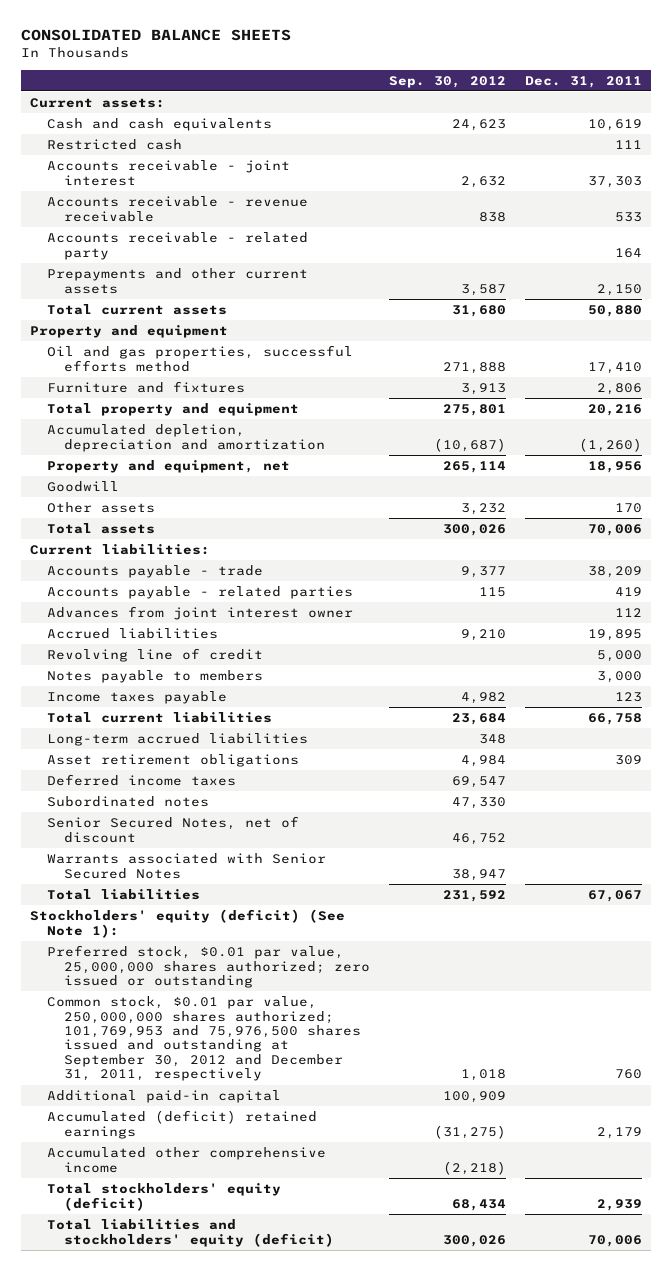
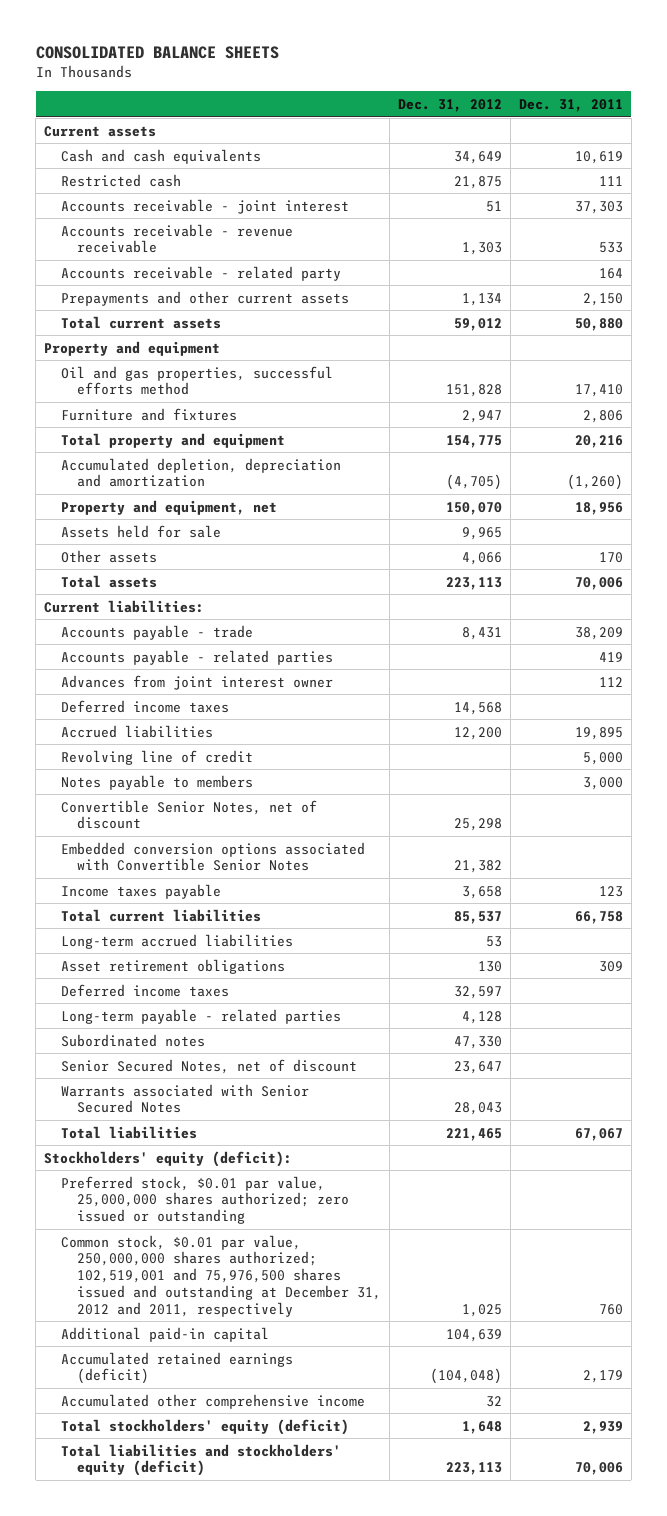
[388,75,506,88] Sep. 30, 2012 -> none
none -> [397,99,502,113] Dec. 31, 2012
[30,98,166,109] Current assets: -> [44,125,157,137] Current assets
[47,481,120,493] Goodwill -> none
none -> [60,524,221,538] Assets held for sale
none -> [60,699,229,713] Deferred income taxes
none -> [60,799,317,830] Convertible Senior Notes, net of discount
none -> [60,841,365,872] Embedded conversion options associated with Convertible Senior Notes
none -> [60,1008,341,1024] Long-term payable - related parties
[30,909,346,938] Stockholders' equity (deficit) (See Note 1): -> [44,1150,293,1167] Stockholders' equity (deficit):
[47,996,362,1082] Common stock, $0.01 par value, 250,000,000 shares authorized; 101,769,953 and 75,976,500 shares issued and outstanding at September 30, 2012 and December 31, 2011, respectively -> [60,1234,381,1317] Common stock, $0.01 par value, 250,000,000 shares authorized; 102,519,001 and 75,976,500 shares issued and outstanding at December 31, 2012 and 2011, respectively
[47,1110,318,1139] Accumulated (deficit) retained earnings -> [60,1351,293,1385] Accumulated retained earnings (deficit)

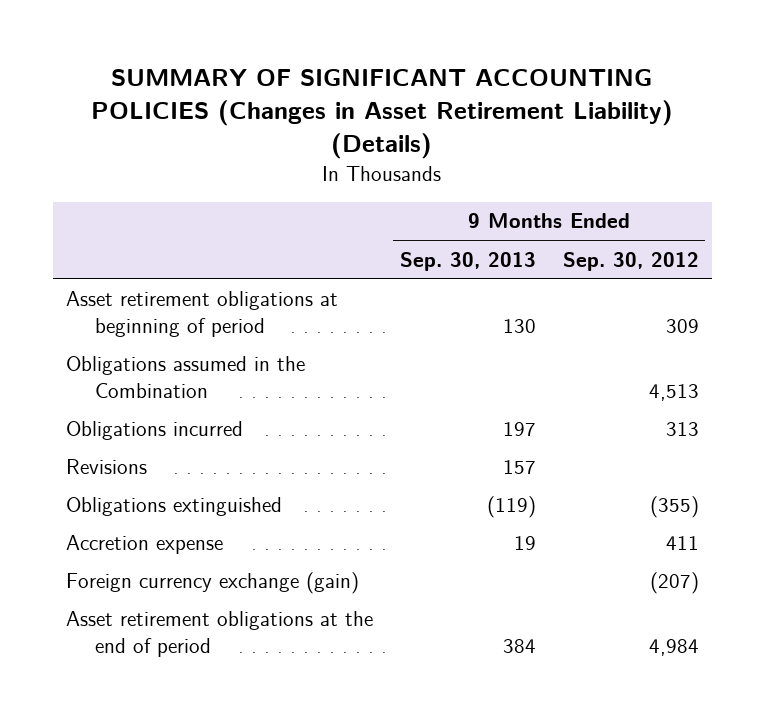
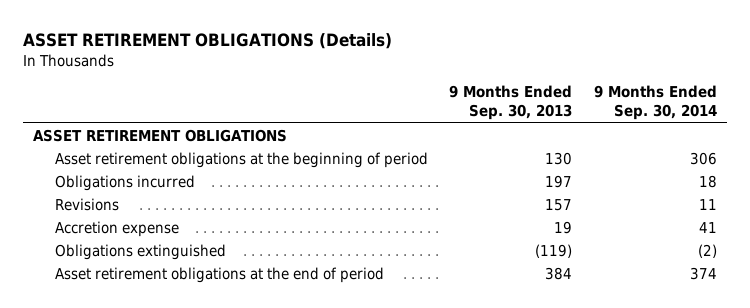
[91,68,674,159] SUMMARY OF SIGNIFICANT ACCOUNTING POLICIES (Changes in Asset Retirement Liability) (Details) -> [22,32,392,49] ASSET RETIREMENT OBLIGATIONS (Details)
[562,251,699,271] Sep. 30, 2012 -> none
none -> [593,85,717,121] 9 Months Ended Sep. 30, 2014
[66,355,306,398] Obligations assumed in the Combination -> none
none -> [33,128,288,142] ASSET RETIREMENT OBLIGATIONS
[66,290,339,337] Asset retirement obligations at beginning of period -> [55,151,429,168] Asset retirement obligations at the beginning of period
[66,571,360,594] Foreign currency exchange (gain) -> none
[66,496,283,516] Obligations extinguished -> [55,243,227,260] Obligations extinguished

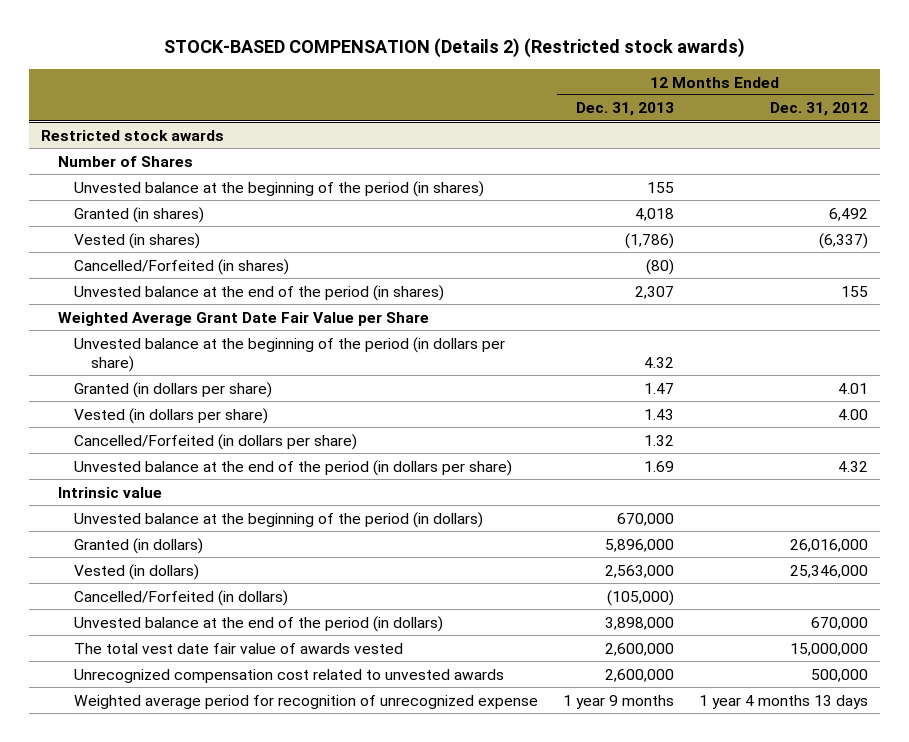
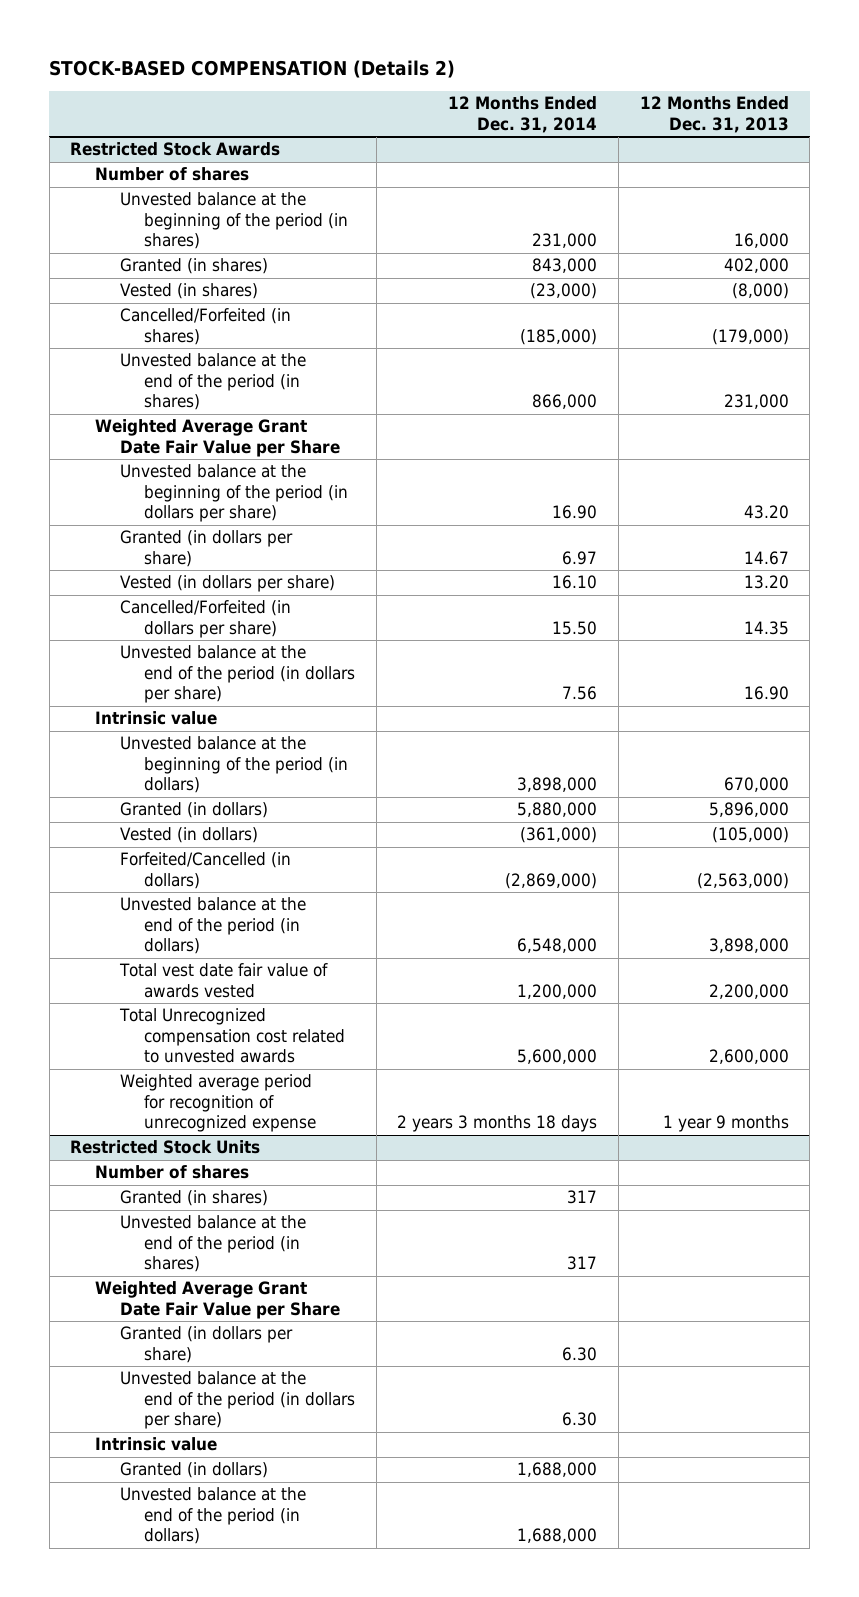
[163,38,745,59] STOCK-BASED COMPENSATION (Details 2) (Restricted stock awards) -> [49,59,456,78] STOCK-BASED COMPENSATION (Details 2)
[769,102,868,117] Dec. 31, 2012 -> none
none -> [448,96,598,133] 12 Months Ended Dec. 31, 2014
[41,129,225,141] Restricted stock awards -> [70,142,281,157] Restricted Stock Awards
[57,155,193,167] Number of Shares -> [95,167,250,182] Number of shares
[647,181,675,193] 155 -> [733,233,789,249] 16,000
[635,207,675,221] 4,018 -> [723,258,789,274] 402,000
[625,232,675,249] (1,786) -> [731,283,789,300] (8,000)
[646,258,675,275] (80) -> [711,328,789,345] (179,000)
[635,285,675,299] 2,307 -> [723,394,789,410] 231,000
[644,357,675,369] 4.32 -> [743,505,789,520] 43.20
[644,382,675,394] 1.47 -> [743,550,789,565] 14.67
[644,408,675,420] 1.43 -> [743,575,789,590] 13.20
[644,434,675,446] 1.32 -> [743,620,789,635] 14.35
[644,460,675,472] 1.69 -> [743,686,789,701] 16.90
[605,564,675,578] 2,563,000 -> [711,827,789,844] (105,000)
[74,589,289,606] Cancelled/Forfeited (in dollars) -> [119,852,291,889] Forfeited/Cancelled (in dollars)
[607,589,675,606] (105,000) -> [696,872,789,889] (2,563,000)
[74,642,404,654] The total vest date fair value of awards vested -> [118,963,328,998] Total vest date fair value of awards vested
[605,642,675,656] 2,600,000 -> [708,983,789,999] 2,200,000
[74,668,505,683] Unrecognized compensation cost related to unvested awards -> [118,1008,346,1064] Total Unrecognized compensation cost related to unvested awards
none -> [70,1140,261,1155] Restricted Stock Units
none -> [95,1165,250,1180] Number of shares
none -> [119,1190,268,1207] Granted (in shares)
none -> [119,1215,306,1273] Unvested balance at the end of the period (in shares)
none -> [95,1281,340,1319] Weighted Average Grant Date Fair Value per Share
none -> [119,1326,293,1363] Granted (in dollars per share)
none -> [119,1371,356,1430] Unvested balance at the end of the period (in dollars per share)
none -> [95,1437,218,1452] Intrinsic value
none -> [119,1462,268,1479] Granted (in dollars)
none -> [119,1487,306,1545] Unvested balance at the end of the period (in dollars)

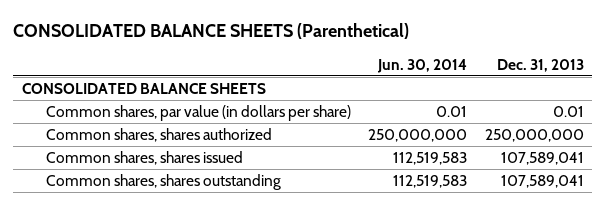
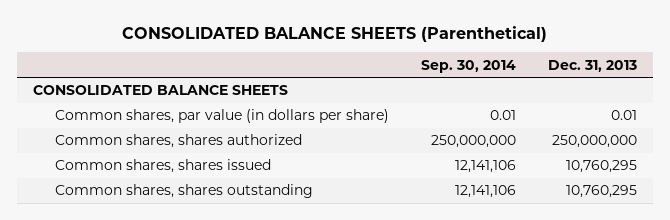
[377,58,468,73] Jun. 30, 2014 -> none
none -> [420,59,516,73] Sep. 30, 2014
[500,151,584,165] 107,589,041 -> [566,160,638,174] 10,760,295
[500,174,584,188] 107,589,041 -> [566,185,638,199] 10,760,295

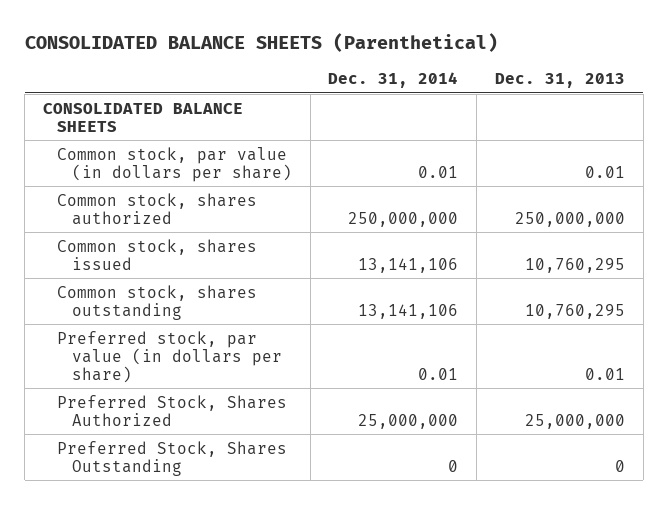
[420,59,516,73] Sep. 30, 2014 -> none
none -> [328,72,459,89] Dec. 31, 2014
[54,109,389,124] Common shares, par value (in dollars per share) -> [57,146,292,182] Common stock, par value (in dollars per share)
[54,134,302,149] Common shares, shares authorized -> [57,192,258,225] Common stock, shares authorized
[54,159,271,174] Common shares, shares issued -> [57,238,258,270] Common stock, shares issued
[54,184,313,199] Common shares, shares outstanding -> [57,284,258,320] Common stock, shares outstanding
none -> [57,330,282,383] Preferred stock, par value (in dollars per share)
none -> [57,394,288,426] Preferred Stock, Shares Authorized
none -> [57,440,288,476] Preferred Stock, Shares Outstanding

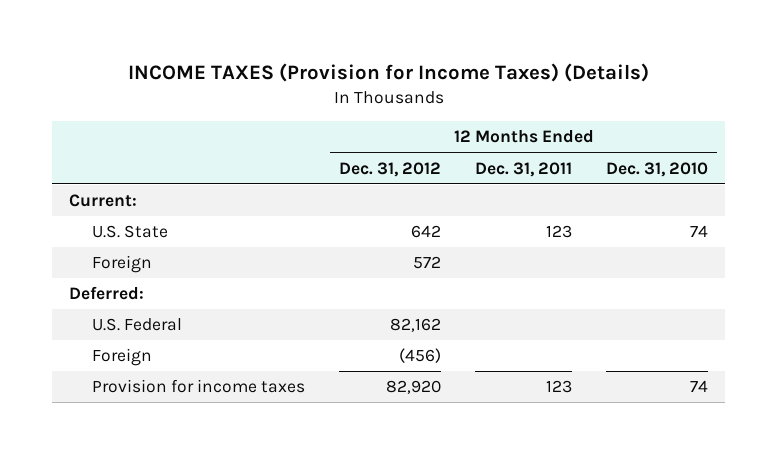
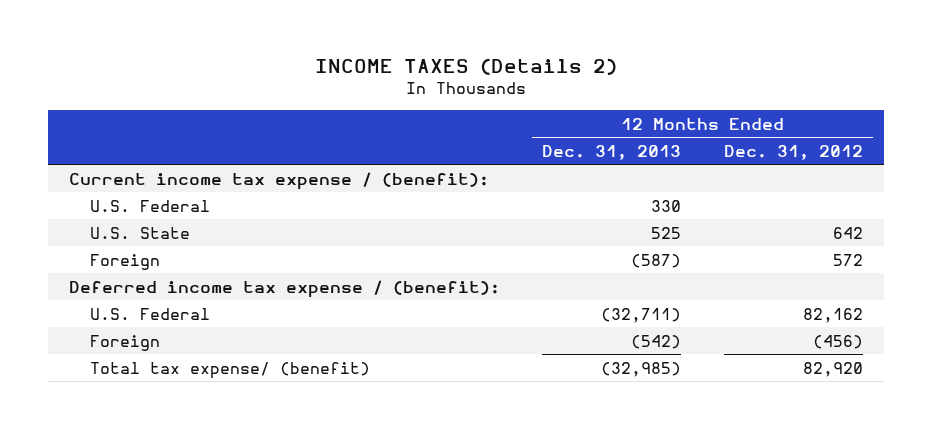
[127,63,649,83] INCOME TAXES (Provision for Income Taxes) (Details) -> [314,57,617,75] INCOME TAXES (Details 2)
[475,161,573,177] Dec. 31, 2011 -> none
[606,161,709,177] Dec. 31, 2010 -> none
none -> [542,145,682,161] Dec. 31, 2013
[68,194,137,208] Current: -> [69,171,490,190] Current income tax expense / (benefit):
none -> [89,199,210,212] U.S. Federal
[68,286,144,301] Deferred: -> [69,279,501,298] Deferred income tax expense / (benefit):
[91,379,305,394] Provision for income taxes -> [89,361,370,379] Total tax expense/ (benefit)

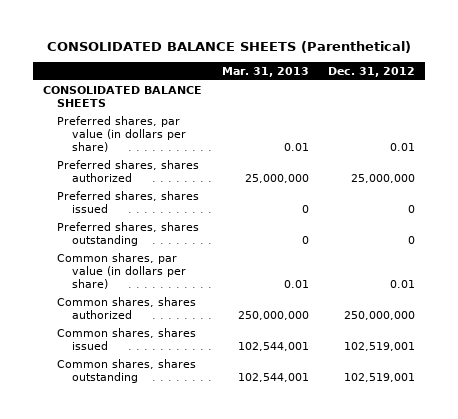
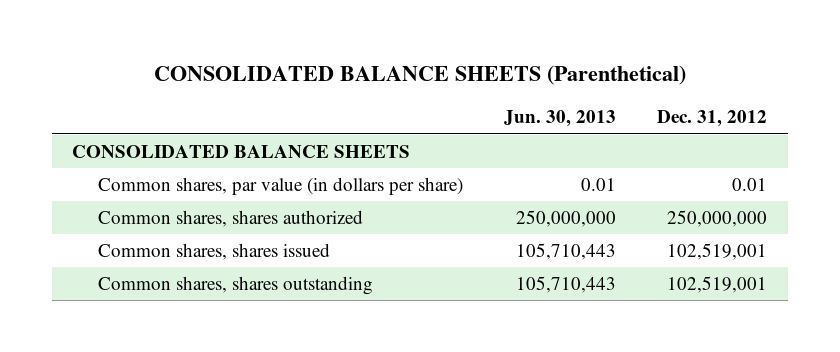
[221,66,309,77] Mar. 31, 2013 -> none
none -> [504,110,617,128] Jun. 30, 2013
[57,116,186,153] Preferred shares, par value (in dollars per share) -> none
[57,160,200,183] Preferred shares, shares authorized -> none
[57,191,200,214] Preferred shares, shares issued -> none
[57,222,200,247] Preferred shares, shares outstanding -> none

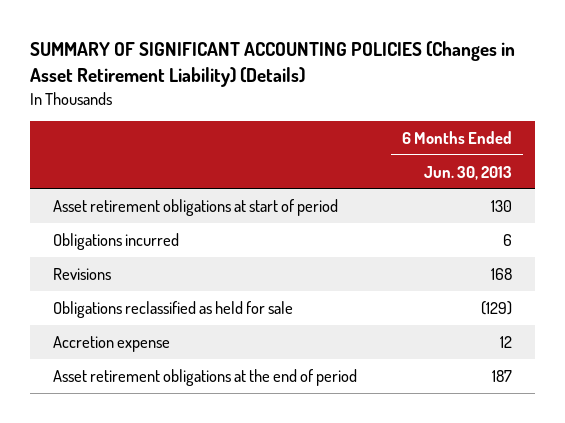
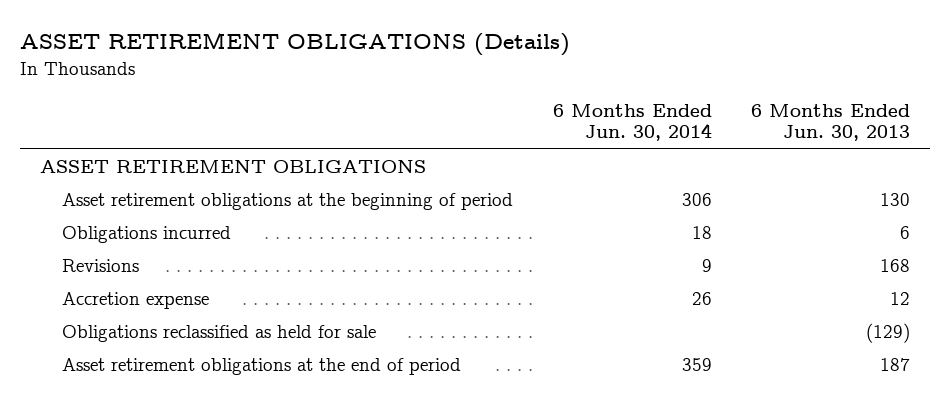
[30,41,516,88] SUMMARY OF SIGNIFICANT ACCOUNTING POLICIES (Changes in Asset Retirement Liability) (Details) -> [19,32,570,57] ASSET RETIREMENT OBLIGATIONS (Details)
none -> [552,103,712,142] 6 Months Ended Jun. 30, 2014
none -> [39,160,426,174] ASSET RETIREMENT OBLIGATIONS
[52,198,338,216] Asset retirement obligations at start of period -> [61,193,513,211] Asset retirement obligations at the beginning of period
[52,300,293,318] Obligations reclassified as held for sale -> [61,325,376,343] Obligations reclassified as held for sale

